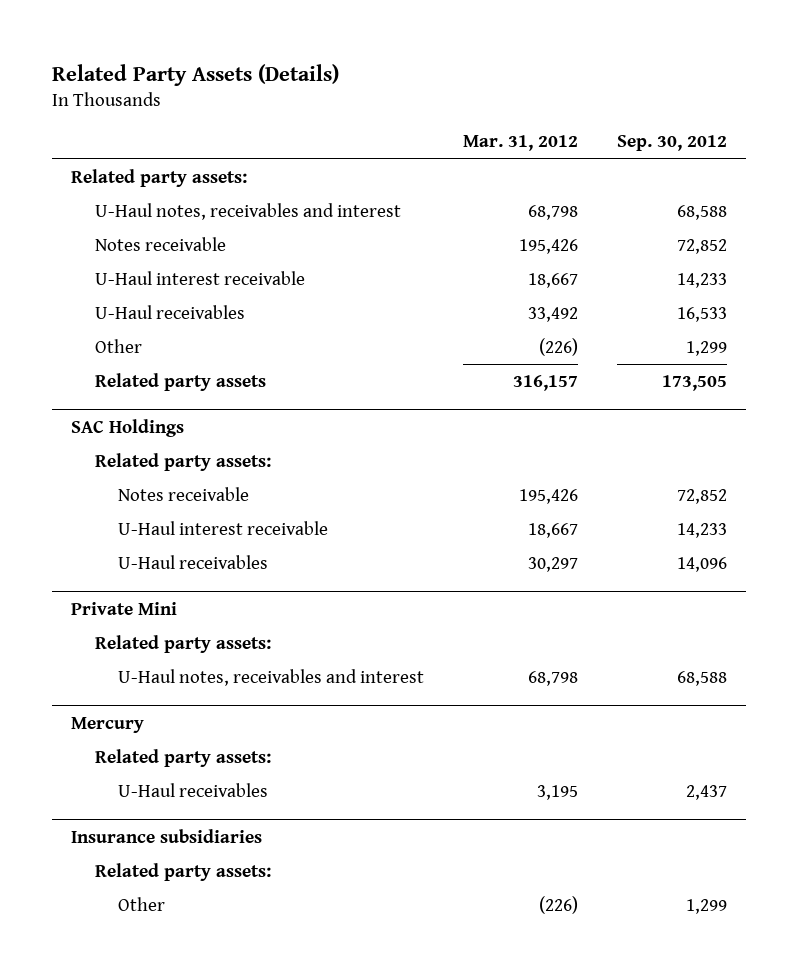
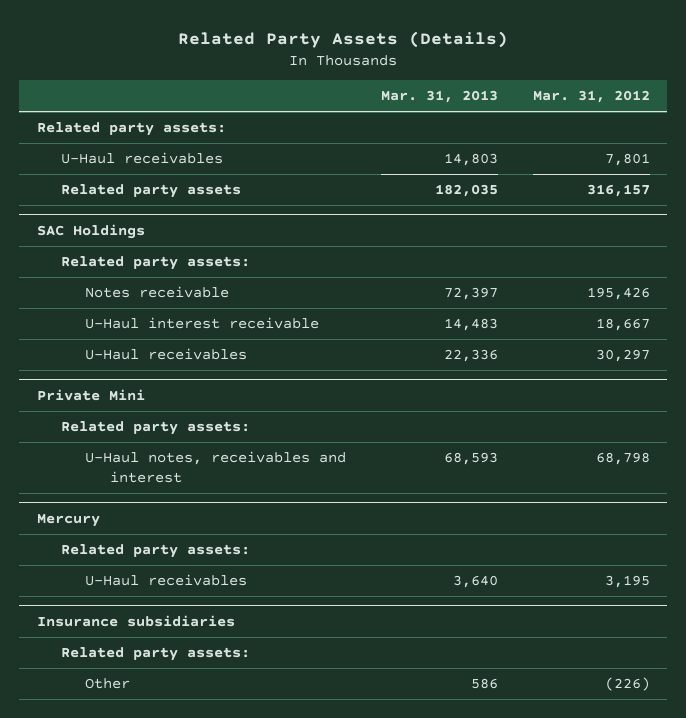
[616,135,727,152] Sep. 30, 2012 -> none
none -> [381,90,499,104] Mar. 31, 2013
[94,202,401,220] U-Haul notes, receivables and interest -> none
[94,236,226,251] Notes receivable -> none
[94,270,305,285] U-Haul interest receivable -> none
[94,338,142,353] Other -> none
[527,306,578,322] 33,492 -> [604,153,650,167] 7,801

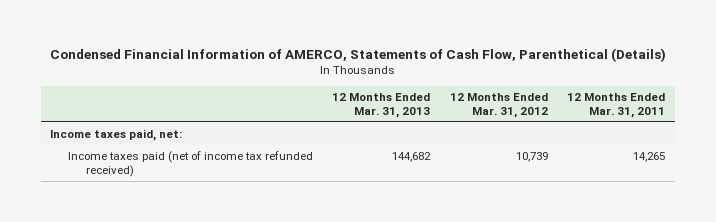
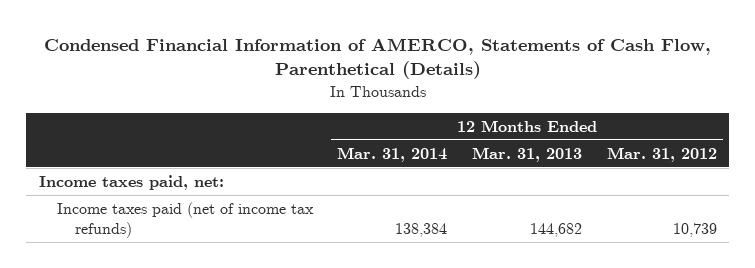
[567,93,666,118] 12 Months Ended Mar. 31, 2011 -> none
none -> [337,146,448,162] Mar. 31, 2014
[67,150,313,177] Income taxes paid (net of income tax refunded received) -> [56,202,314,238] Income taxes paid (net of income tax refunds)

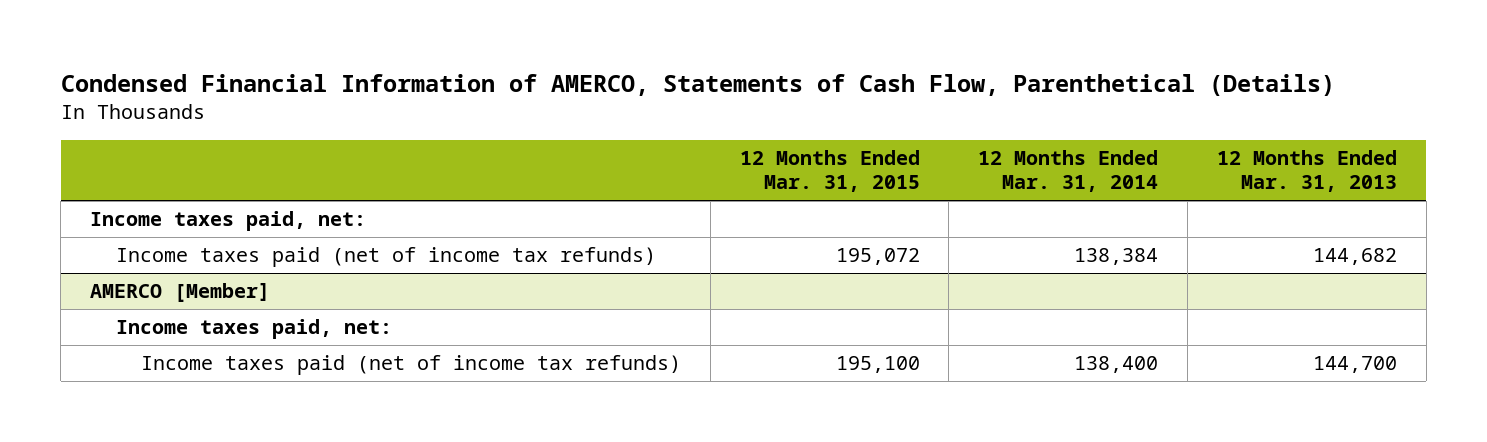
[606,146,717,162] Mar. 31, 2012 -> none
none -> [739,150,920,193] 12 Months Ended Mar. 31, 2015
none -> [89,283,270,303] AMERCO [Member]
none -> [115,319,392,340] Income taxes paid, net:
none -> [141,355,682,376] Income taxes paid (net of income tax refunds)

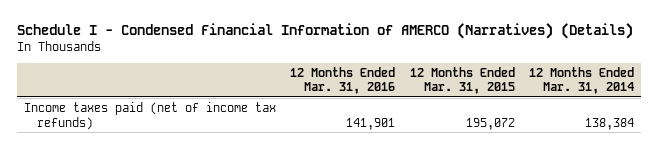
[60,74,1335,97] Condensed Financial Information of AMERCO, Statements of Cash Flow, Parenthetical (Details) -> [17,23,634,40] Schedule I - Condensed Financial Information of AMERCO (Narratives) (Details)
[1216,150,1397,193] 12 Months Ended Mar. 31, 2013 -> none
none -> [290,66,396,95] 12 Months Ended Mar. 31, 2016
[89,211,366,232] Income taxes paid, net: -> none
[89,283,270,303] AMERCO [Member] -> none
[115,319,392,340] Income taxes paid, net: -> none
[141,355,682,376] Income taxes paid (net of income tax refunds) -> none

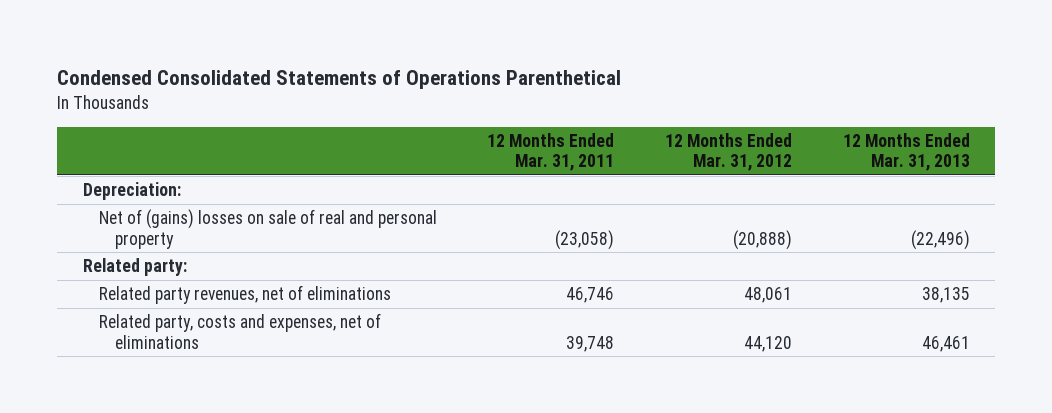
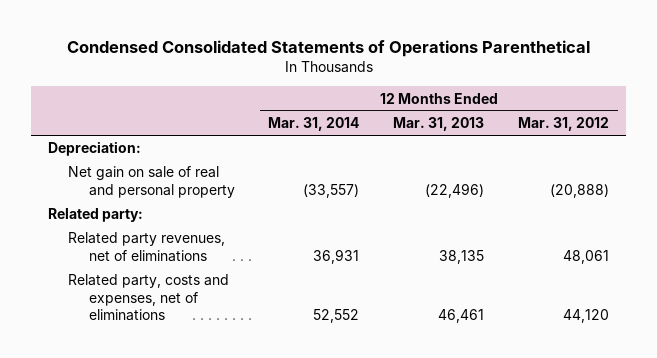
[487,132,615,172] 12 Months Ended Mar. 31, 2011 -> none
none -> [268,117,360,132] Mar. 31, 2014
[98,209,437,249] Net of (gains) losses on sale of real and personal property -> [68,166,235,198] Net gain on sale of real and personal property

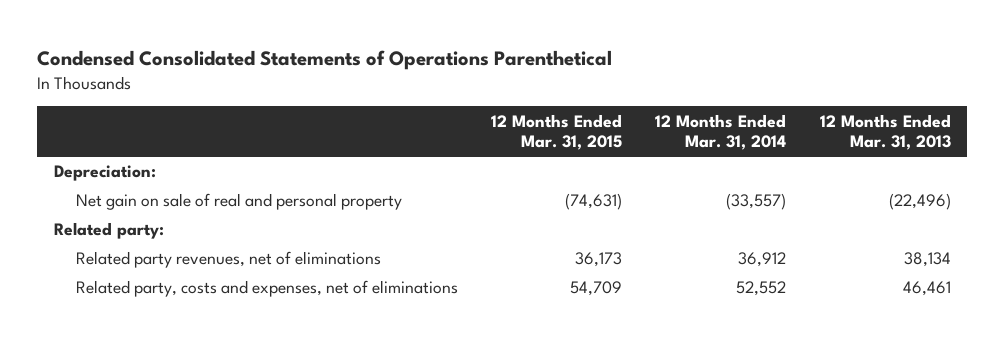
[518,117,610,132] Mar. 31, 2012 -> none
none -> [490,113,622,151] 12 Months Ended Mar. 31, 2015
[313,248,360,264] 36,931 -> [738,252,787,268] 36,912
[439,249,485,264] 38,135 -> [903,252,951,268] 38,134

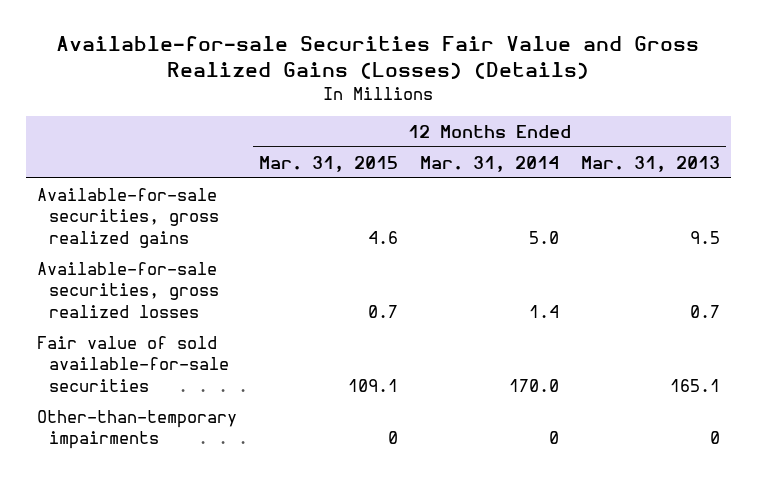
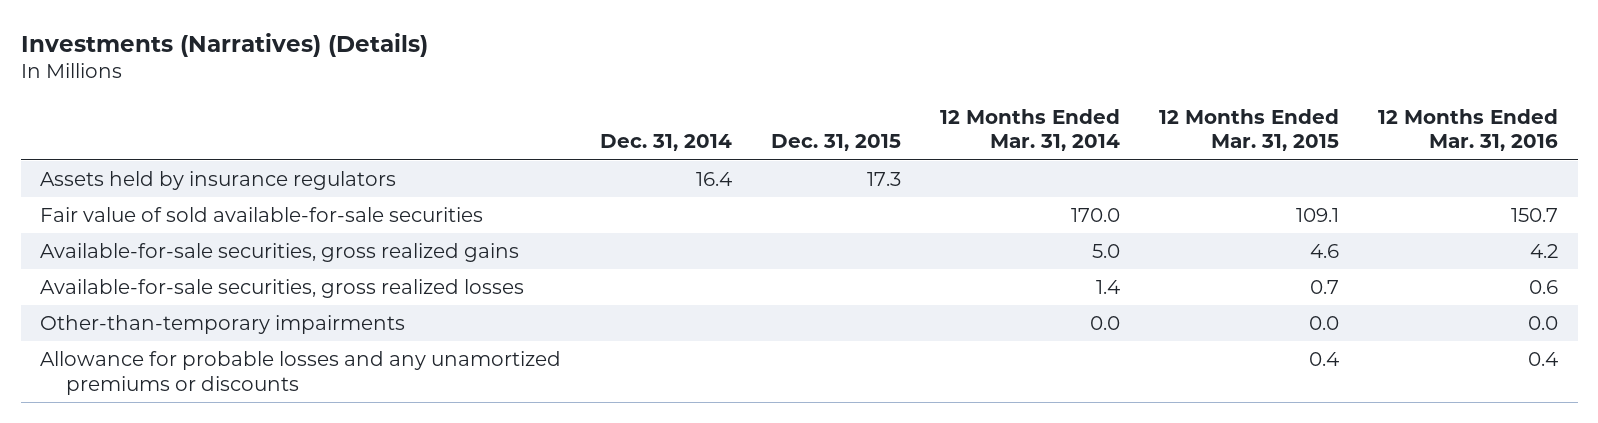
[56,36,700,80] Available-for-sale Securities Fair Value and Gross Realized Gains (Losses) (Details) -> [20,32,428,57] Investments (Narratives) (Details)
[581,155,721,172] Mar. 31, 2013 -> none
none -> [600,134,733,152] Dec. 31, 2014
none -> [771,134,902,152] Dec. 31, 2015
none -> [1378,108,1559,152] 12 Months Ended Mar. 31, 2016
none -> [40,171,397,191] Assets held by insurance regulators
[36,335,229,392] Fair value of sold available-for-sale securities -> [40,207,484,223] Fair value of sold available-for-sale securities
[387,431,398,445] 0 -> [1309,316,1340,331] 0.0
[549,431,560,445] 0 -> [1090,316,1121,331] 0.0
none -> [40,351,562,396] Allowance for probable losses and any unamortized premiums or discounts

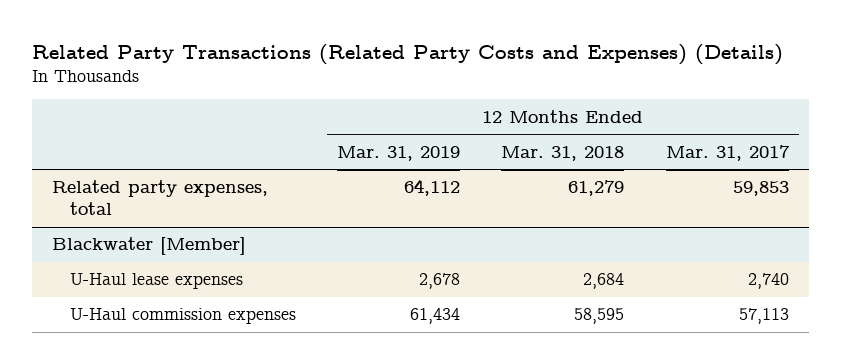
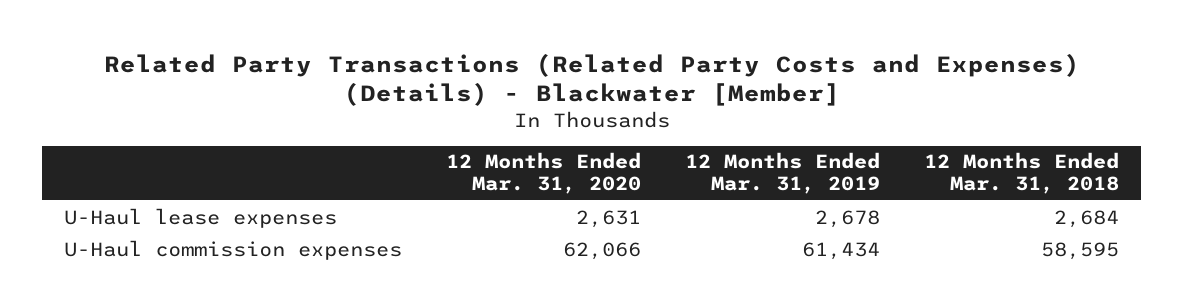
[31,43,783,65] Related Party Transactions (Related Party Costs and Expenses) (Details) -> [103,52,1080,107] Related Party Transactions (Related Party Costs and Expenses) (Details) - Blackwater [Member]
[665,144,790,161] Mar. 31, 2017 -> none
none -> [446,152,642,195] 12 Months Ended Mar. 31, 2020
[52,180,269,216] Related party expenses, total -> none
[52,237,247,256] Blackwater [Member] -> none

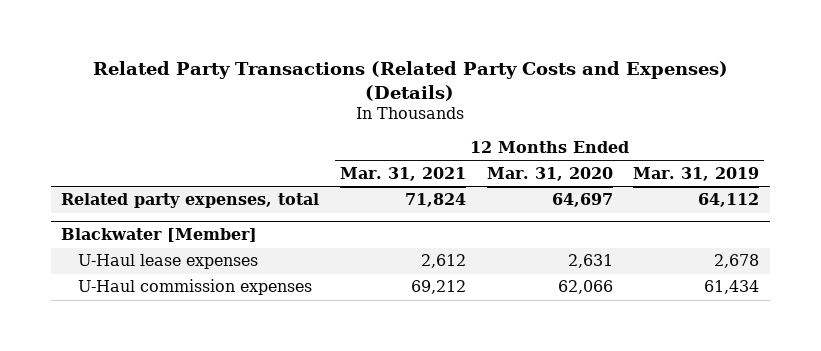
[103,52,1080,107] Related Party Transactions (Related Party Costs and Expenses) (Details) - Blackwater [Member] -> [93,60,729,101] Related Party Transactions (Related Party Costs and Expenses) (Details)
[924,152,1120,195] 12 Months Ended Mar. 31, 2018 -> none
none -> [340,166,467,181] Mar. 31, 2021
none -> [61,193,320,209] Related party expenses, total
none -> [61,228,258,243] Blackwater [Member]

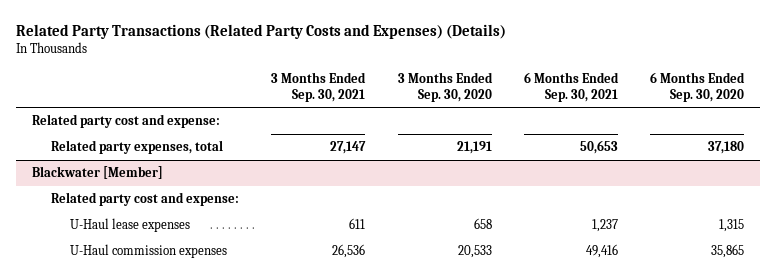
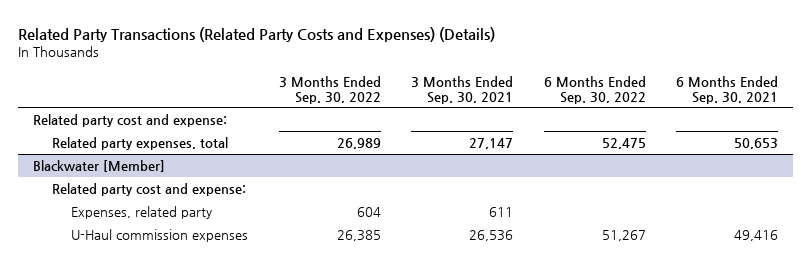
[397,71,493,102] 3 Months Ended Sep. 30, 2020 -> none
[650,71,746,102] 6 Months Ended Sep. 30, 2020 -> none
none -> [278,75,381,104] 3 Months Ended Sep. 30, 2022
none -> [543,75,646,104] 6 Months Ended Sep. 30, 2022
[69,218,190,233] U-Haul lease expenses -> none
none -> [71,205,213,219] Expenses, related party

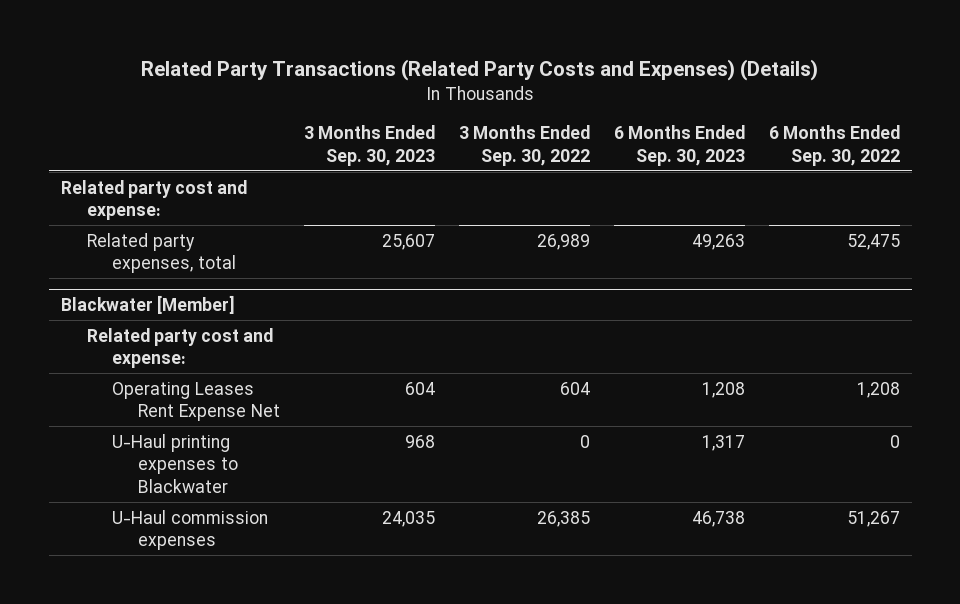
[411,75,514,104] 3 Months Ended Sep. 30, 2021 -> none
[675,75,778,104] 6 Months Ended Sep. 30, 2021 -> none
none -> [304,125,436,166] 3 Months Ended Sep. 30, 2023
none -> [613,125,745,166] 6 Months Ended Sep. 30, 2023
[71,205,213,219] Expenses, related party -> none
none -> [112,381,281,422] Operating Leases Rent Expense Net
none -> [112,433,239,493] U-Haul printing expenses to Blackwater

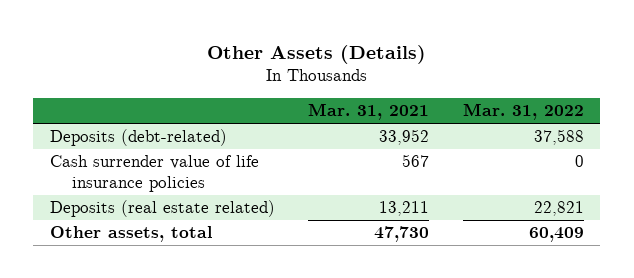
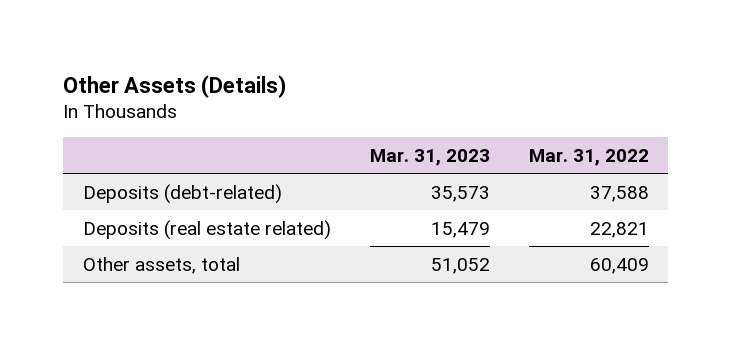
[308,103,430,121] Mar. 31, 2021 -> none
none -> [369,148,490,166] Mar. 31, 2023
[50,155,260,192] Cash surrender value of life insurance policies -> none

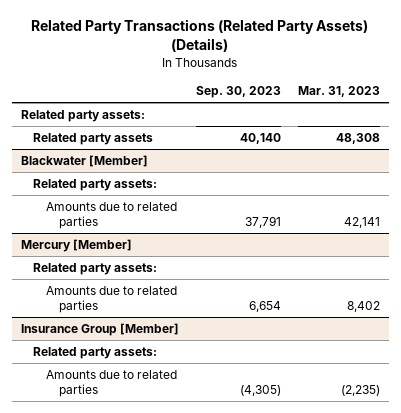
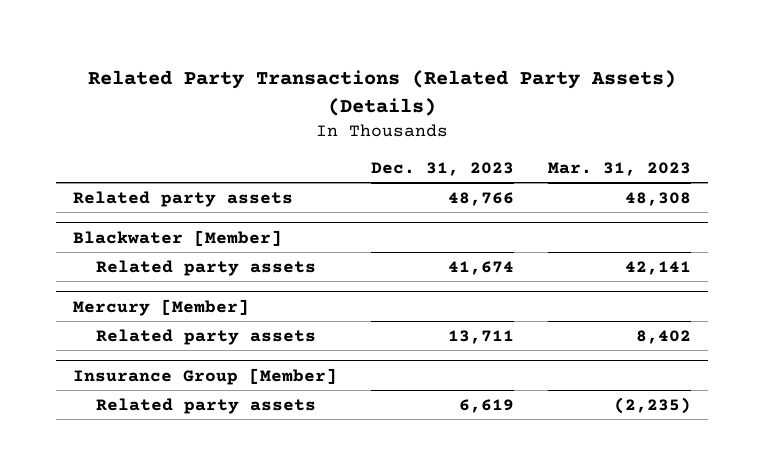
[195,85,281,98] Sep. 30, 2023 -> none
none -> [371,162,515,177] Dec. 31, 2023
[20,110,145,123] Related party assets: -> none
[33,179,158,192] Related party assets: -> none
[46,202,178,229] Amounts due to related parties -> [96,259,317,276] Related party assets
[33,263,158,276] Related party assets: -> none
[46,286,178,313] Amounts due to related parties -> [96,328,317,345] Related party assets
[33,347,158,360] Related party assets: -> none
[46,370,178,397] Amounts due to related parties -> [96,397,317,414] Related party assets

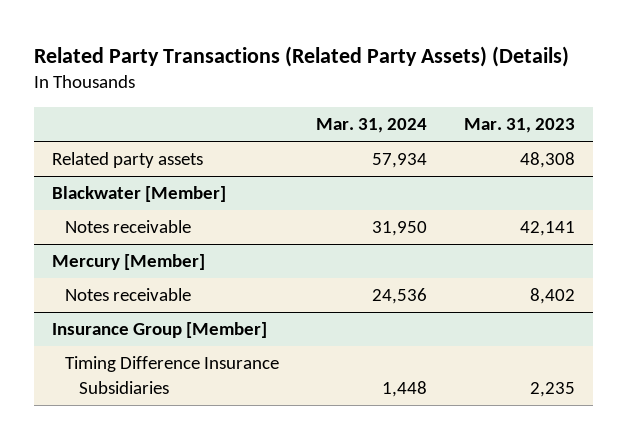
[371,162,515,177] Dec. 31, 2023 -> none
none -> [316,118,428,134] Mar. 31, 2024
[96,259,317,276] Related party assets -> [65,220,192,234] Notes receivable
[96,328,317,345] Related party assets -> [65,288,192,302] Notes receivable
[96,397,317,414] Related party assets -> none
none -> [65,356,280,394] Timing Difference Insurance Subsidiaries

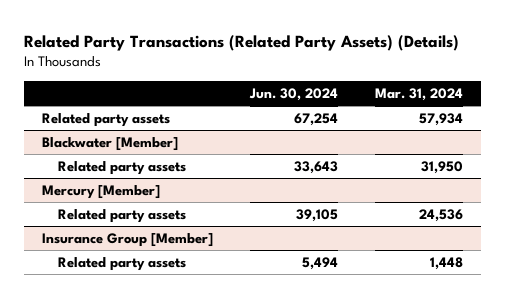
[464,118,576,134] Mar. 31, 2023 -> none
none -> [249,87,339,101] Jun. 30, 2024
[65,220,192,234] Notes receivable -> [57,160,186,175] Related party assets
[65,288,192,302] Notes receivable -> [57,208,186,223] Related party assets
[65,356,280,394] Timing Difference Insurance Subsidiaries -> [57,256,186,271] Related party assets

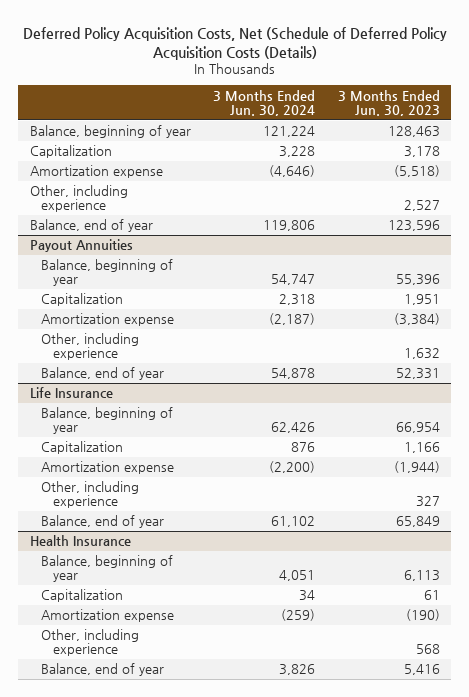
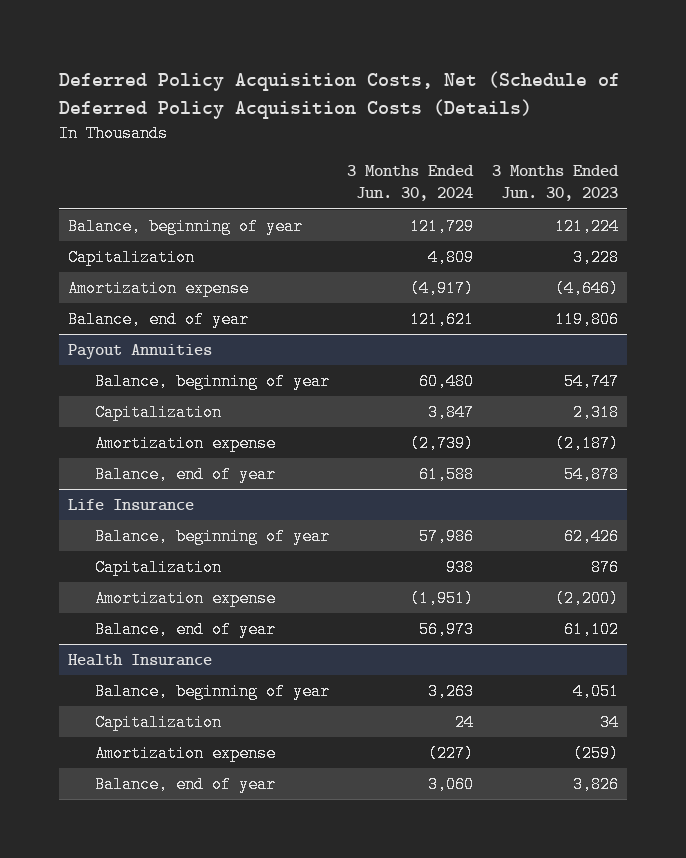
[29,185,128,213] Other, including experience -> none
[263,126,316,138] 121,224 -> [410,217,475,235] 121,729
[387,126,440,138] 128,463 -> [554,217,619,235] 121,224
[279,146,316,158] 3,228 -> [428,248,475,266] 4,809
[403,146,440,158] 3,178 -> [572,248,619,266] 3,228
[269,165,316,178] (4,646) -> [410,279,475,297] (4,917)
[393,165,440,178] (5,518) -> [554,279,619,297] (4,646)
[263,220,316,232] 119,806 -> [410,310,475,328] 121,621
[387,220,440,232] 123,596 -> [554,310,619,328] 119,806
[41,333,140,361] Other, including experience -> none
[271,274,316,286] 54,747 -> [419,372,475,390] 60,480
[395,274,440,286] 55,396 -> [563,372,619,390] 54,747
[279,294,316,306] 2,318 -> [428,403,475,421] 3,847
[403,294,440,306] 1,951 -> [572,403,619,421] 2,318
[269,313,316,326] (2,187) -> [410,434,475,452] (2,739)
[393,313,440,326] (3,384) -> [554,434,619,452] (2,187)
[271,368,316,380] 54,878 -> [419,465,475,483] 61,588
[395,368,440,380] 52,331 -> [563,465,619,483] 54,878
[41,481,140,509] Other, including experience -> none
[271,422,316,434] 62,426 -> [419,527,475,545] 57,986
[395,422,440,434] 66,954 -> [563,527,619,545] 62,426
[291,442,316,453] 876 -> [446,558,475,576] 938
[403,442,440,454] 1,166 -> [590,558,619,576] 876
[269,461,316,474] (2,200) -> [410,589,475,607] (1,951)
[393,461,440,474] (1,944) -> [554,589,619,607] (2,200)
[271,516,316,528] 61,102 -> [419,620,475,638] 56,973
[395,516,440,528] 65,849 -> [563,620,619,638] 61,102
[41,629,140,657] Other, including experience -> none
[279,570,316,582] 4,051 -> [428,682,475,700] 3,263
[403,570,440,582] 6,113 -> [572,682,619,700] 4,051
[299,590,316,602] 34 -> [455,713,475,731] 24
[423,590,440,601] 61 -> [599,713,619,731] 34
[281,609,316,622] (259) -> [428,744,475,762] (227)
[405,609,440,622] (190) -> [572,744,619,762] (259)
[279,664,316,676] 3,826 -> [428,775,475,793] 3,060
[403,664,440,676] 5,416 -> [572,775,619,793] 3,826

